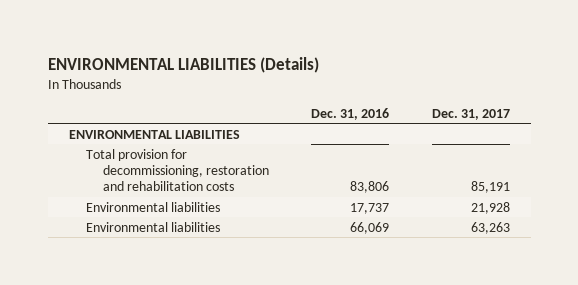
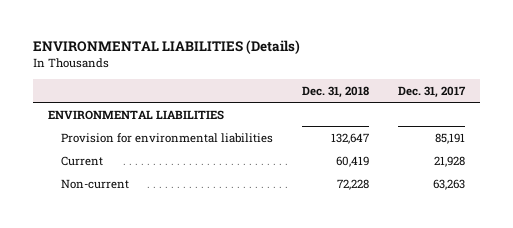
[311,107,390,120] Dec. 31, 2016 -> none
none -> [302,85,370,98] Dec. 31, 2018
[85,148,269,192] Total provision for decommissioning, restoration and rehabilitation costs -> [61,132,274,143] Provision for environmental liabilities
[85,201,220,212] Environmental liabilities -> [61,155,104,166] Current
[85,221,220,232] Environmental liabilities -> [61,178,130,189] Non-current

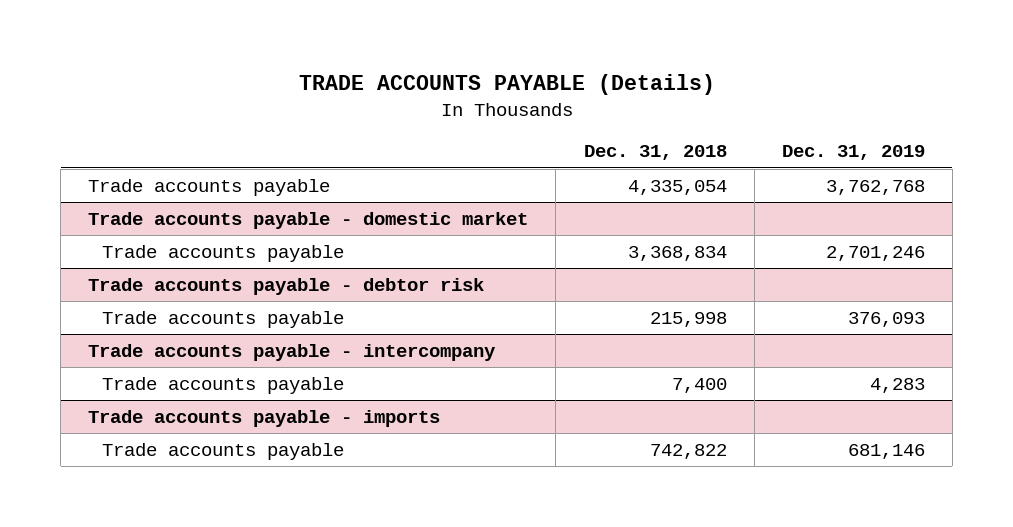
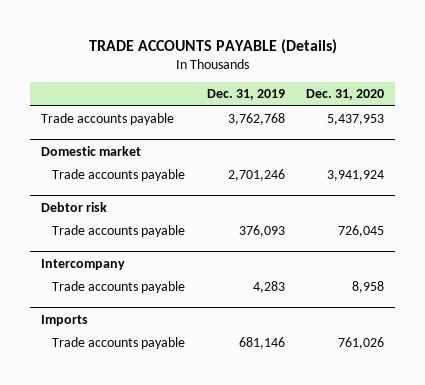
[583,145,727,161] Dec. 31, 2018 -> none
none -> [306,89,385,101] Dec. 31, 2020
[88,211,529,229] Trade accounts payable - domestic market -> [41,145,142,156] Domestic market
[88,277,485,295] Trade accounts payable - debtor risk -> [41,201,108,212] Debtor risk
[88,343,497,361] Trade accounts payable - intercompany -> [41,258,126,270] Intercompany
[88,409,441,427] Trade accounts payable - imports -> [41,314,89,326] Imports

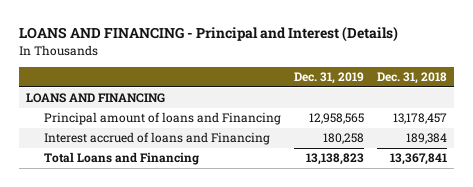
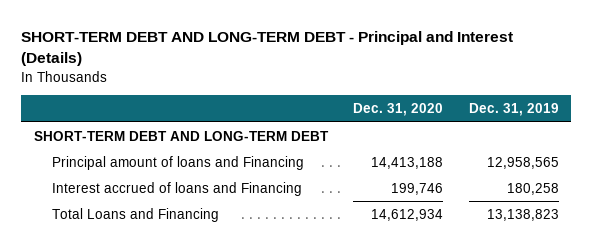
[19,26,399,43] LOANS AND FINANCING - Principal and Interest (Details) -> [21,31,514,67] SHORT-TERM DEBT AND LONG-TERM DEBT - Principal and Interest (Details)
[377,72,448,85] Dec. 31, 2018 -> none
none -> [353,103,444,117] Dec. 31, 2020
[25,93,165,104] LOANS AND FINANCING -> [33,130,329,141] SHORT-TERM DEBT AND LONG-TERM DEBT

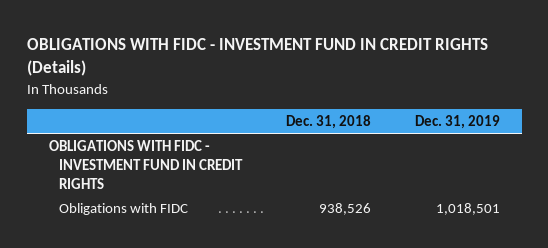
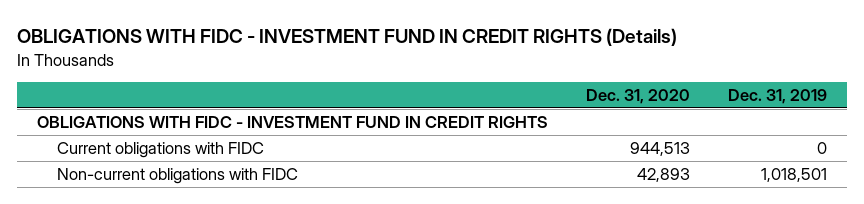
[286,114,372,129] Dec. 31, 2018 -> none
none -> [586,88,691,104] Dec. 31, 2020
none -> [57,141,265,158] Current obligations with FIDC
[59,203,189,216] Obligations with FIDC -> [57,167,299,184] Non-current obligations with FIDC

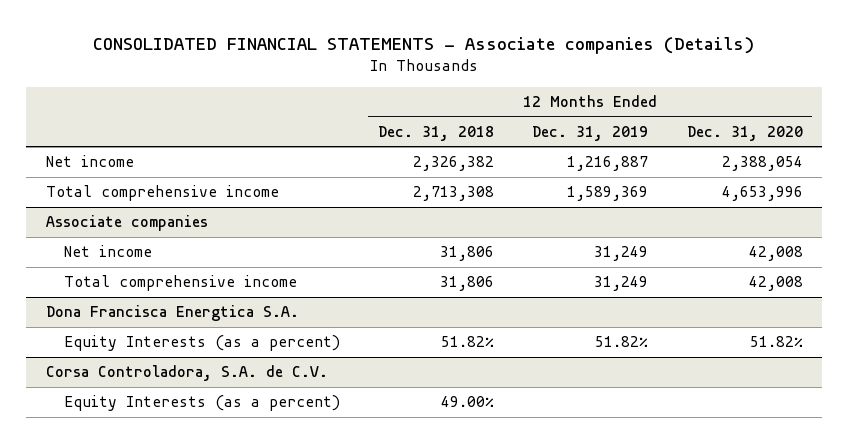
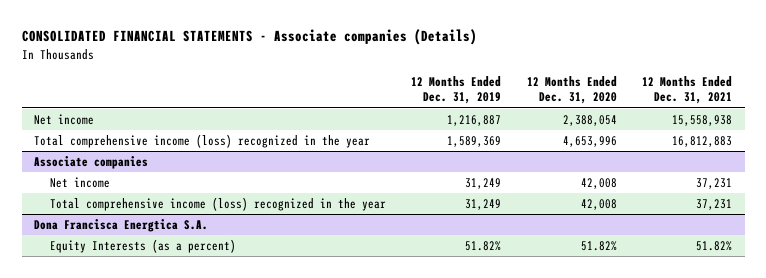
[377,125,494,141] Dec. 31, 2018 -> none
none -> [641,76,732,105] 12 Months Ended Dec. 31, 2021
[45,185,279,202] Total comprehensive income -> [34,133,371,148] Total comprehensive income (loss) recognized in the year
[63,275,297,292] Total comprehensive income -> [49,196,386,211] Total comprehensive income (loss) recognized in the year
[45,365,328,382] Corsa Controladora, S.A. de C.V. -> none
[63,395,340,412] Equity Interests (as a percent) -> none

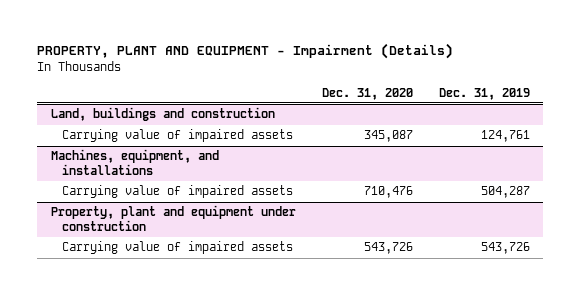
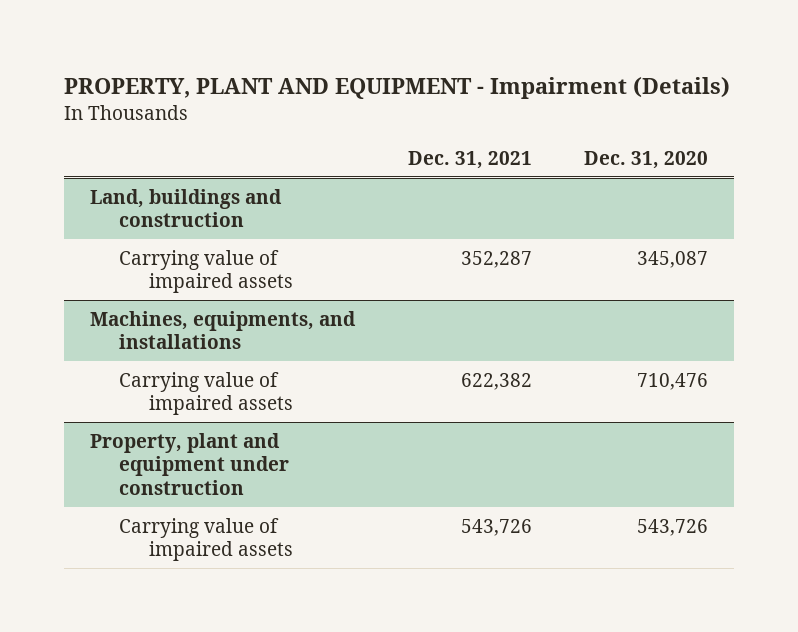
[438,87,530,100] Dec. 31, 2019 -> none
none -> [407,150,532,169] Dec. 31, 2021
[50,149,219,175] Machines, equipment, and installations -> [90,310,357,350] Machines, equipments, and installations

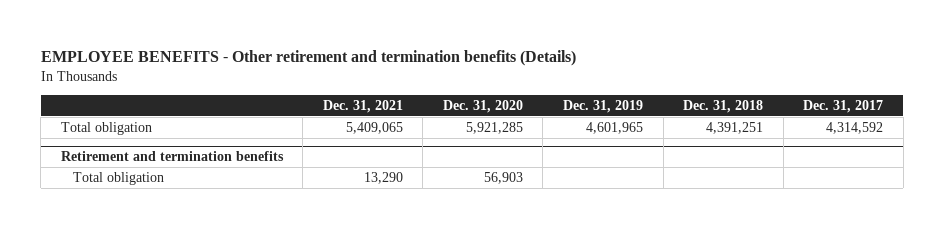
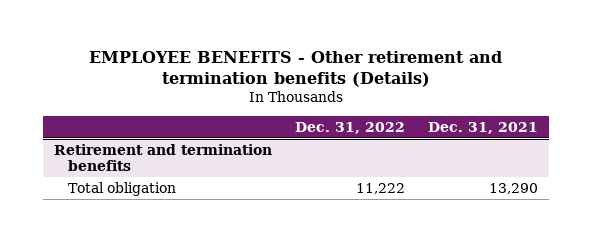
[442,99,523,113] Dec. 31, 2020 -> none
[562,99,643,113] Dec. 31, 2019 -> none
[683,99,764,113] Dec. 31, 2018 -> none
[803,99,884,113] Dec. 31, 2017 -> none
none -> [294,121,405,134] Dec. 31, 2022
[60,122,152,136] Total obligation -> none

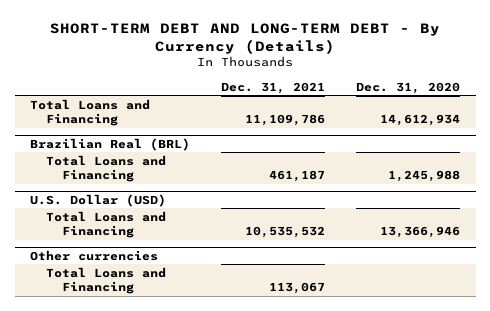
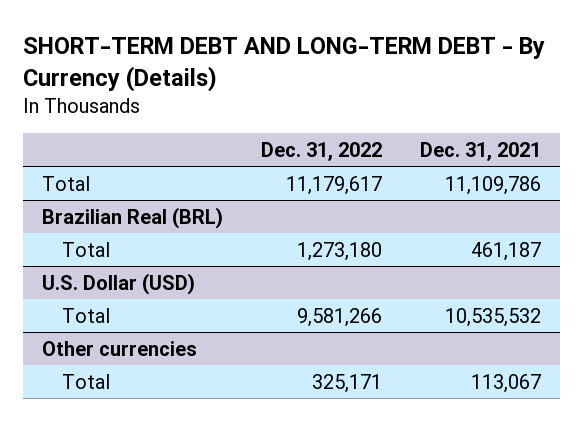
[356,81,461,94] Dec. 31, 2020 -> none
none -> [261,141,383,161] Dec. 31, 2022
[30,98,151,126] Total Loans and Financing -> [42,175,91,191] Total
[46,154,167,182] Total Loans and Financing -> [61,241,110,257] Total
[46,210,167,238] Total Loans and Financing -> [61,307,110,323] Total
[46,266,167,294] Total Loans and Financing -> [61,373,110,389] Total

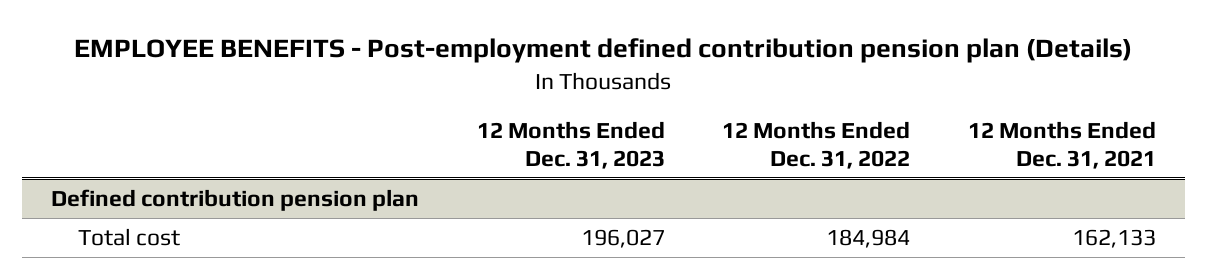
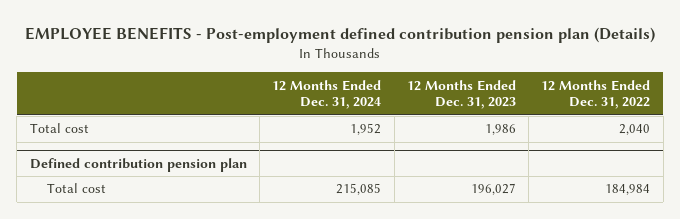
[968,121,1157,169] 12 Months Ended Dec. 31, 2021 -> none
none -> [272,79,382,110] 12 Months Ended Dec. 31, 2024
none -> [29,123,89,134] Total cost

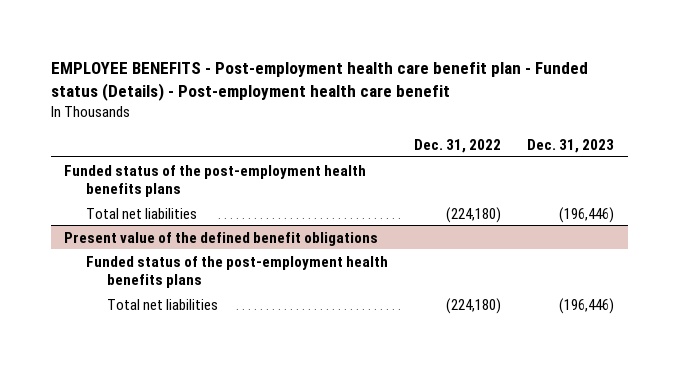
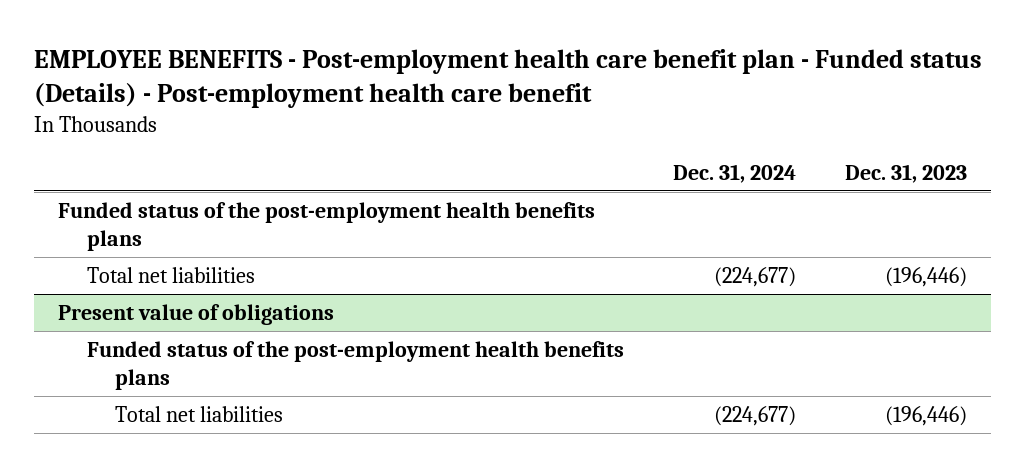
[413,138,501,153] Dec. 31, 2022 -> none
none -> [672,163,796,183] Dec. 31, 2024
[64,231,379,246] Present value of the defined benefit obligations -> [58,304,335,326] Present value of obligations

